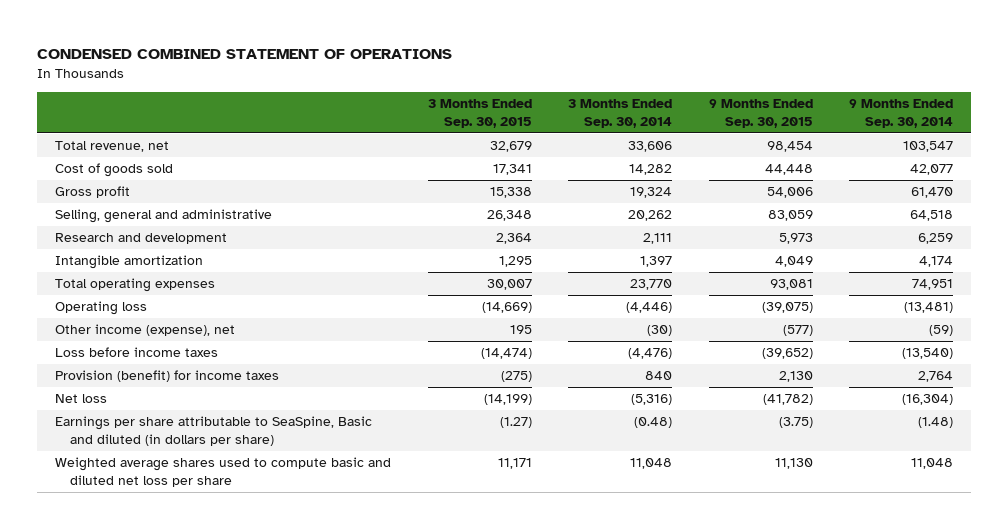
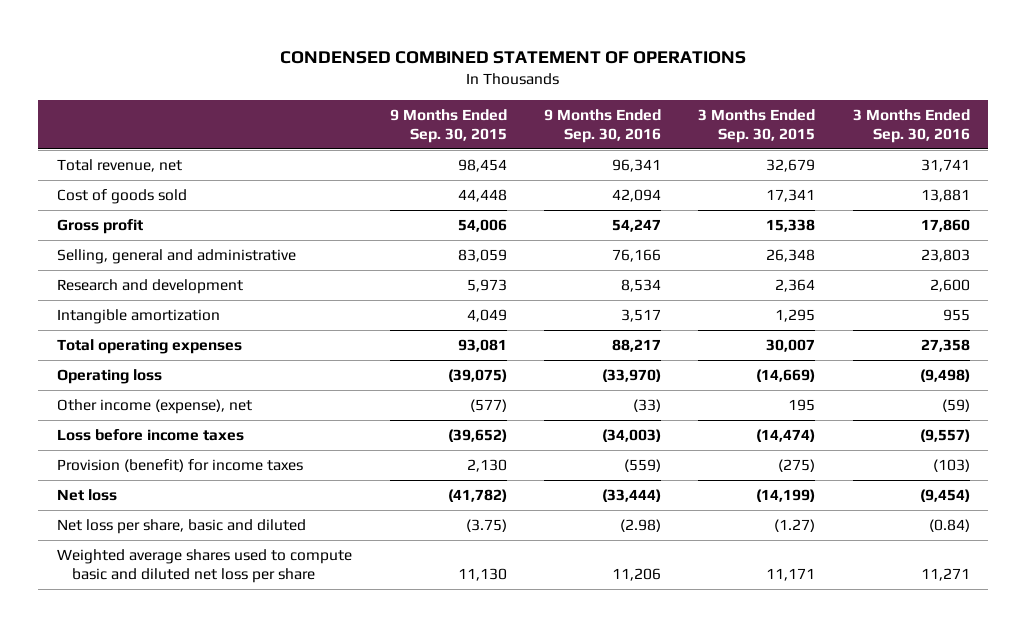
[568,98,673,128] 3 Months Ended Sep. 30, 2014 -> none
[849,98,954,128] 9 Months Ended Sep. 30, 2014 -> none
none -> [543,108,661,144] 9 Months Ended Sep. 30, 2016
none -> [852,108,970,144] 3 Months Ended Sep. 30, 2016
[55,416,373,447] Earnings per share attributable to SeaSpine, Basic and diluted (in dollars per share) -> [57,518,307,534] Net loss per share, basic and diluted

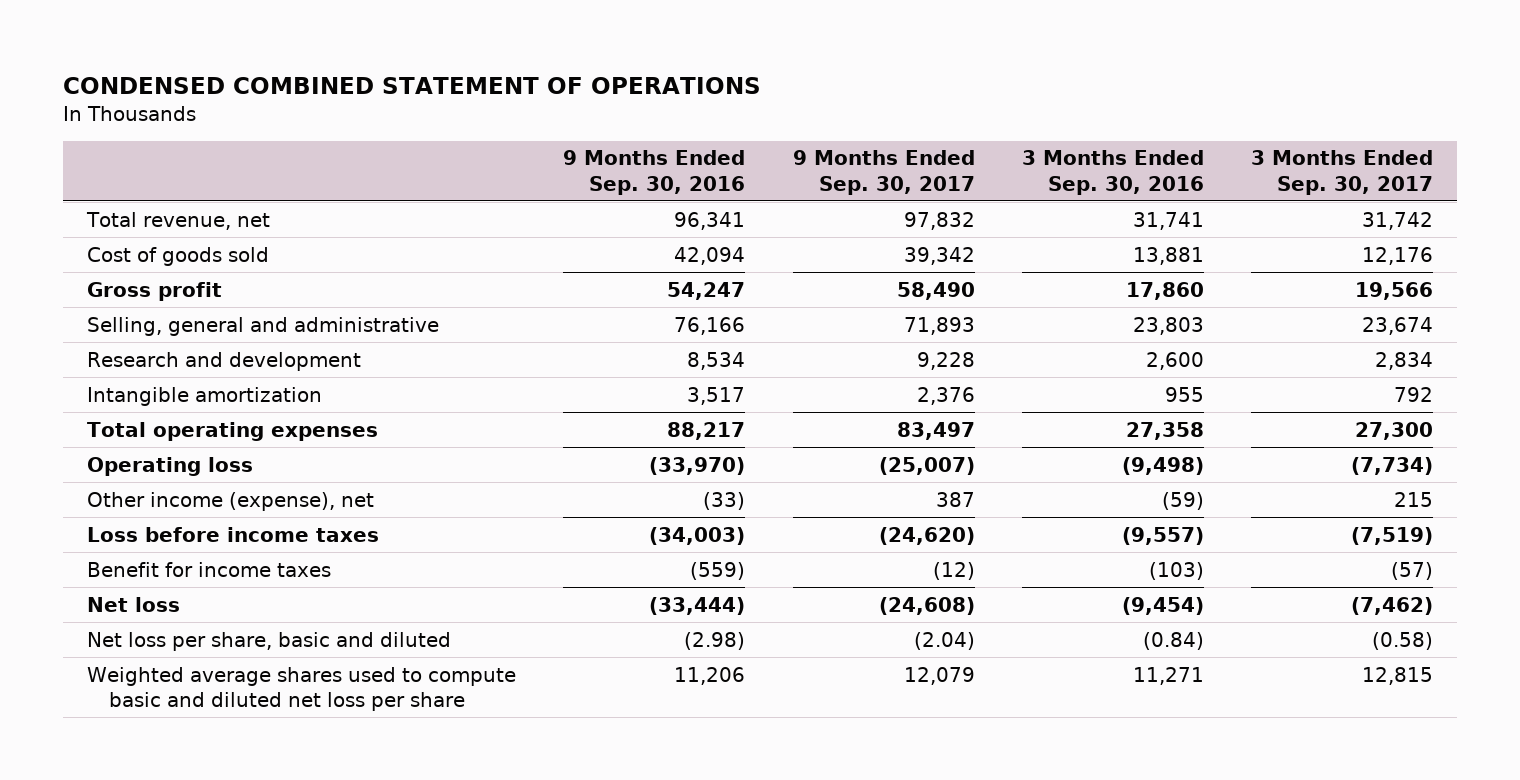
[389,108,507,144] 9 Months Ended Sep. 30, 2015 -> none
[698,108,816,144] 3 Months Ended Sep. 30, 2015 -> none
none -> [792,150,975,195] 9 Months Ended Sep. 30, 2017
none -> [1251,150,1434,195] 3 Months Ended Sep. 30, 2017
[57,458,304,472] Provision (benefit) for income taxes -> [86,561,331,577] Benefit for income taxes

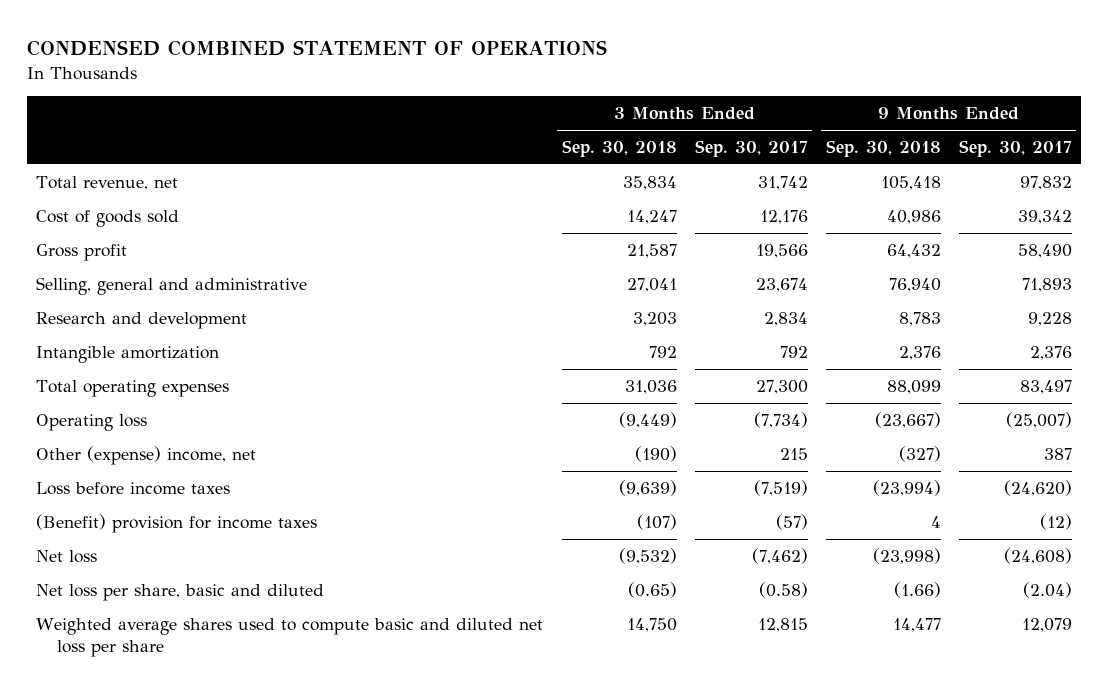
[563,150,746,195] 9 Months Ended Sep. 30, 2016 -> none
[1022,150,1205,195] 3 Months Ended Sep. 30, 2016 -> none
none -> [561,140,677,158] Sep. 30, 2018
none -> [825,140,941,158] Sep. 30, 2018
[86,491,374,511] Other income (expense), net -> [36,446,257,466] Other (expense) income, net
[86,561,331,577] Benefit for income taxes -> [36,514,318,534] (Benefit) provision for income taxes

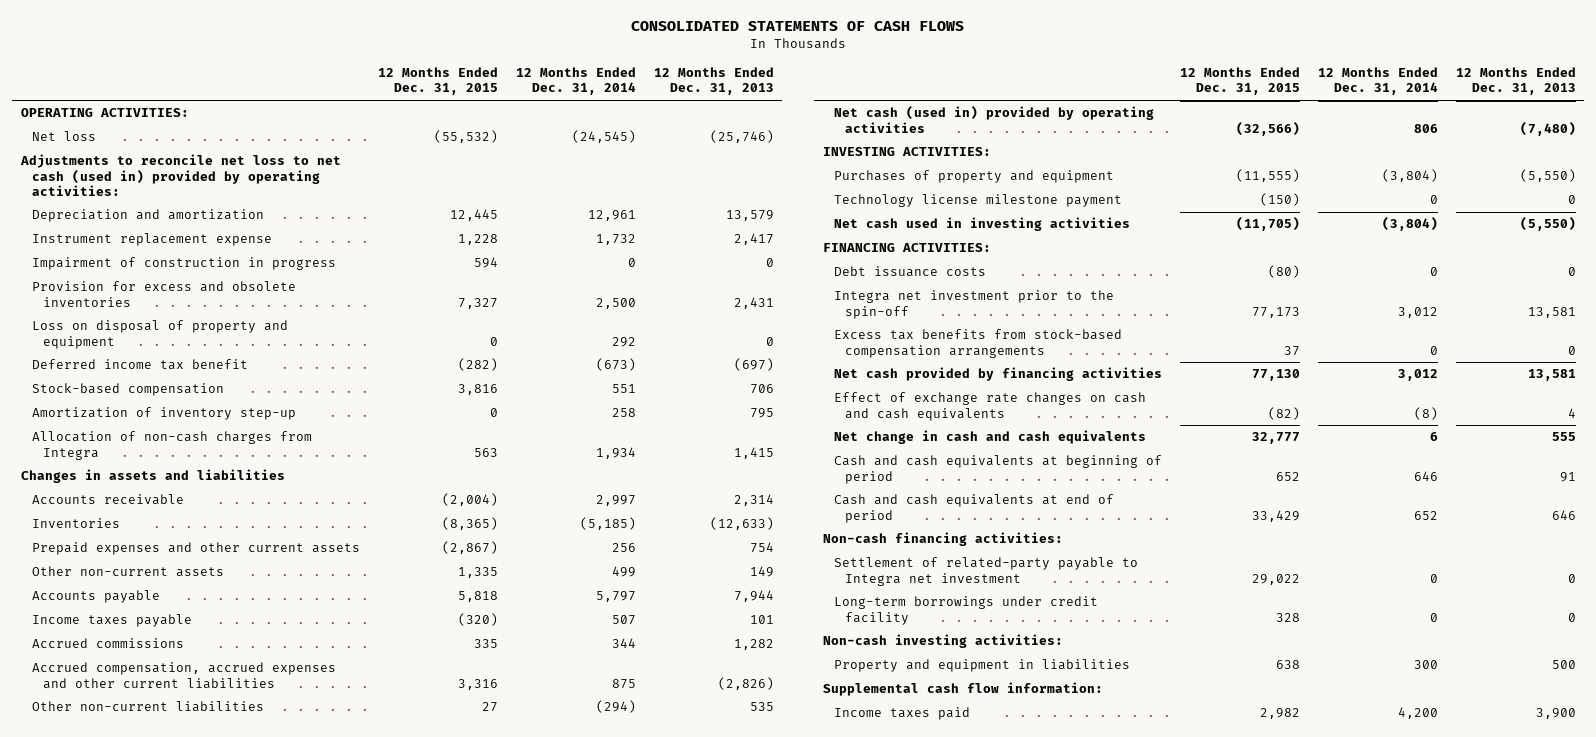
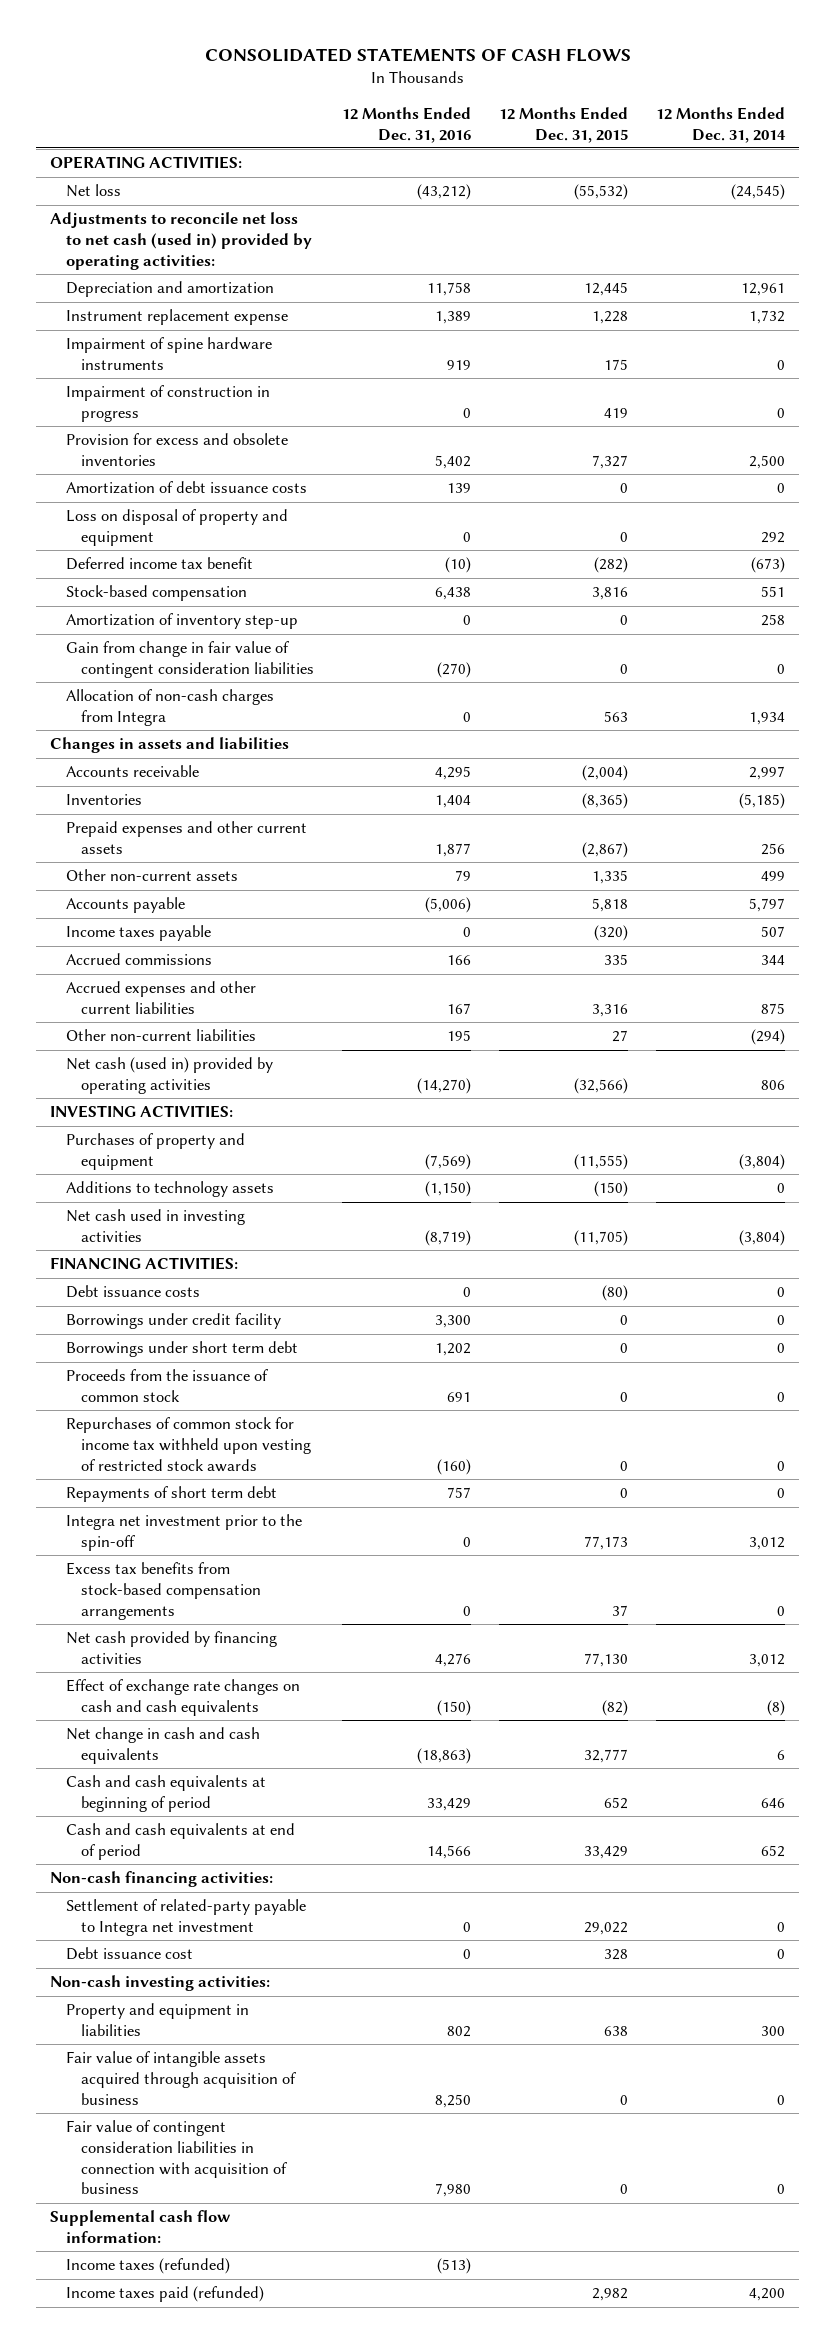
[653,67,774,96] 12 Months Ended Dec. 31, 2013 -> none
none -> [342,106,472,143] 12 Months Ended Dec. 31, 2016
none -> [65,337,272,370] Impairment of spine hardware instruments
[473,257,498,269] 594 -> [604,407,629,418] 419
none -> [65,481,307,495] Amortization of debt issuance costs
none -> [65,641,315,678] Gain from change in fair value of contingent consideration liabilities
[31,662,336,689] Accrued compensation, accrued expenses and other current liabilities -> [65,981,256,1014] Accrued expenses and other current liabilities
[833,194,1122,208] Technology license milestone payment -> [65,1181,274,1198] Additions to technology assets
none -> [65,1313,281,1330] Borrowings under credit facility
none -> [65,1341,298,1358] Borrowings under short term debt
none -> [65,1369,268,1402] Proceeds from the issuance of common stock
none -> [65,1417,312,1472] Repurchases of common stock for income tax withheld upon vesting of restricted stock awards
none -> [65,1486,277,1503] Repayments of short term debt
[833,596,1098,625] Long-term borrowings under credit facility -> [65,1947,193,1961] Debt issuance cost
none -> [65,2051,297,2105] Fair value of intangible assets acquired through acquisition of business
none -> [65,2120,288,2195] Fair value of contingent consideration liabilities in connection with acquisition of business
none -> [65,2258,230,2275] Income taxes (refunded)
[833,707,970,721] Income taxes paid -> [65,2286,264,2303] Income taxes paid (refunded)

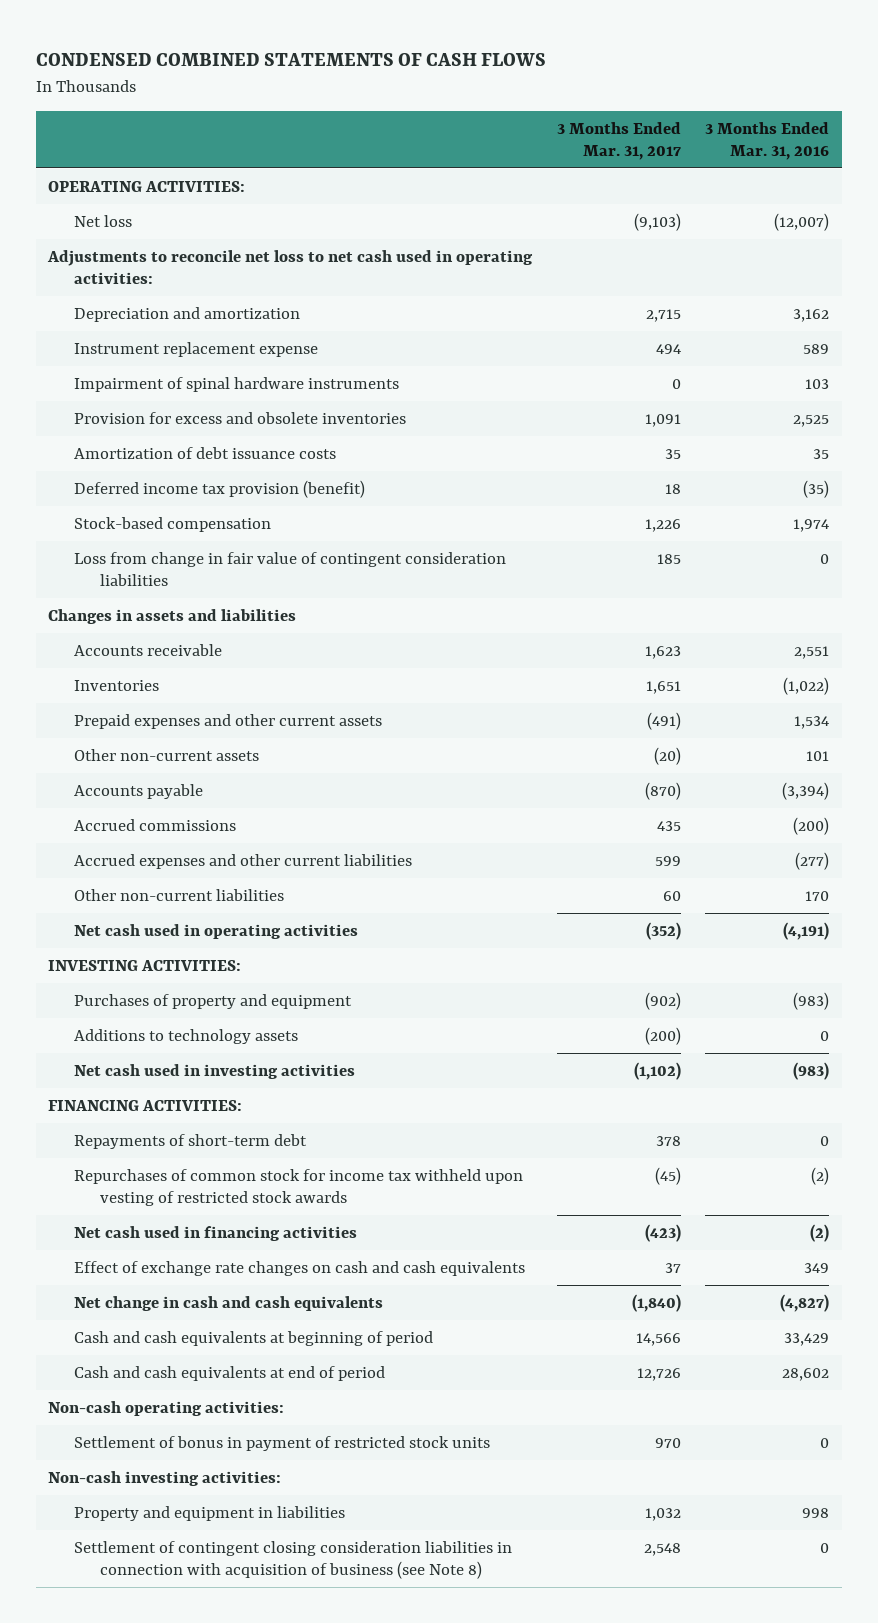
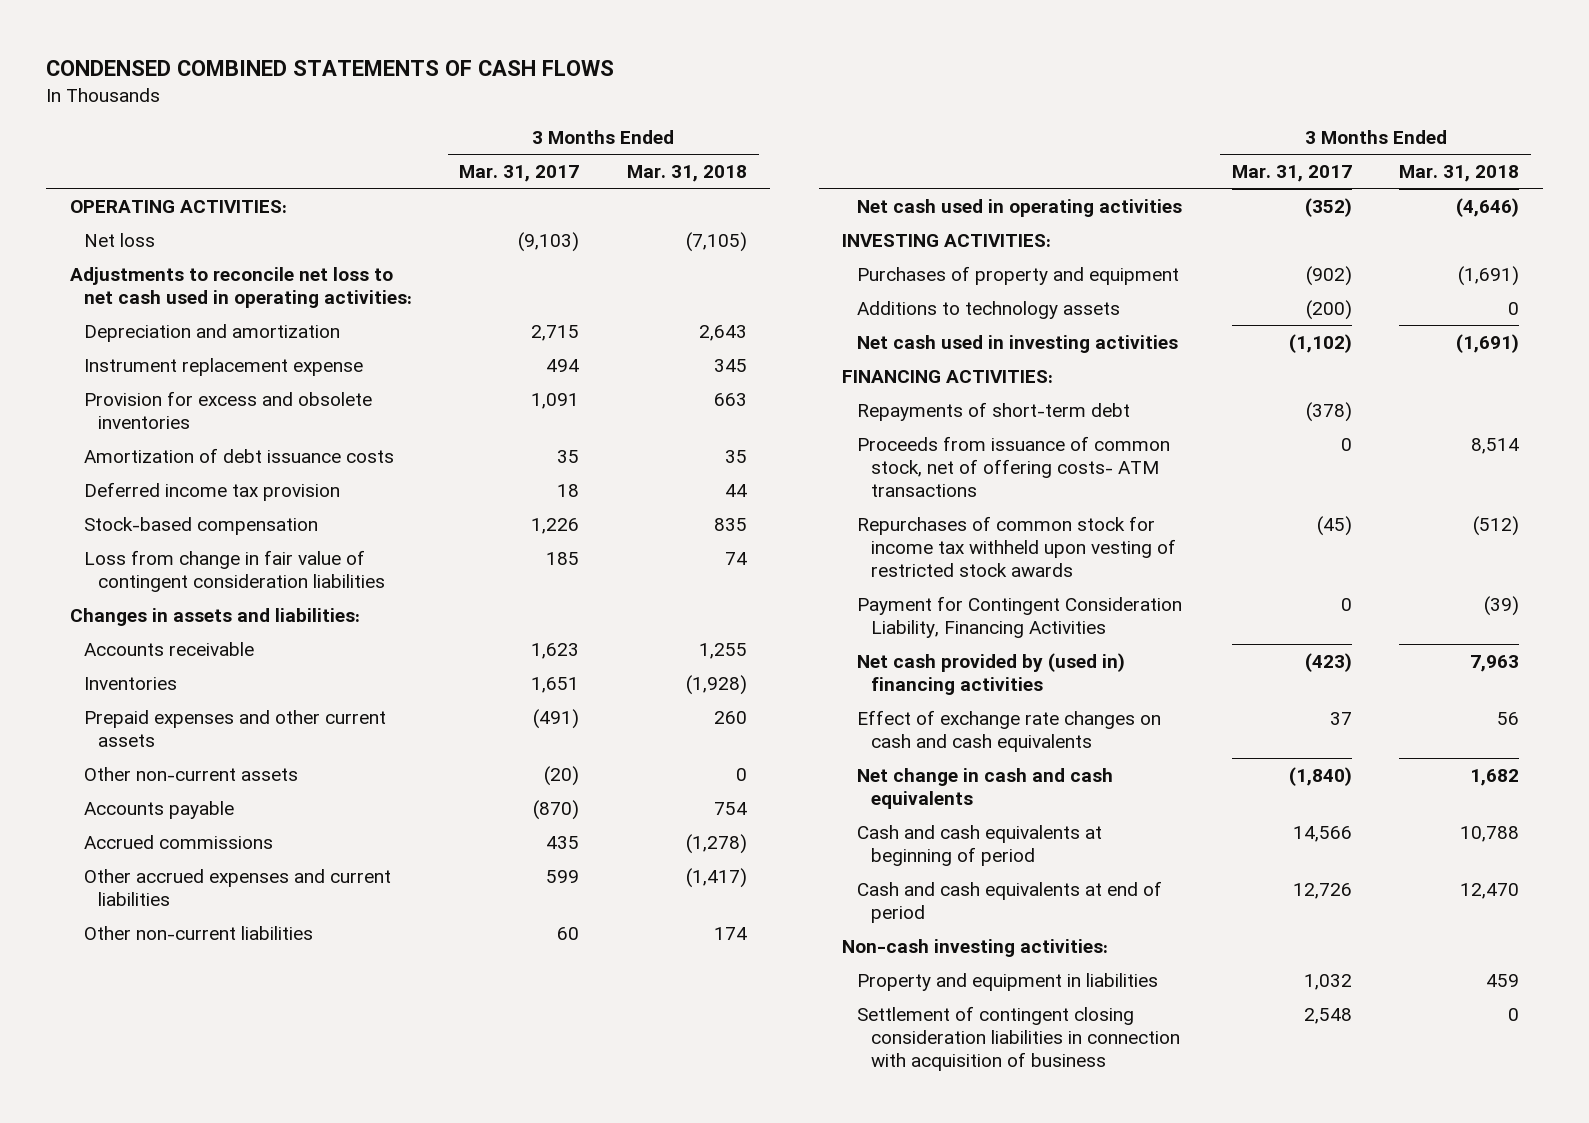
[705,121,830,161] 3 Months Ended Mar. 31, 2016 -> none
none -> [626,165,747,183] Mar. 31, 2018
[74,376,400,392] Impairment of spinal hardware instruments -> none
[74,479,366,498] Deferred income tax provision (benefit) -> [84,481,341,501] Deferred income tax provision
[48,608,297,624] Changes in assets and liabilities -> [69,607,360,626] Changes in assets and liabilities:
[74,853,413,869] Accrued expenses and other current liabilities -> [84,868,392,906] Other accrued expenses and current liabilities
[655,1135,681,1146] 378 -> [1306,401,1353,422] (378)
none -> [856,435,1170,497] Proceeds from issuance of common stock, net of offering costs- ATM transactions
none -> [856,595,1182,638] Payment for Contingent Consideration Liability, Financing Activities
[74,1225,358,1241] Net cash used in financing activities -> [856,652,1125,695] Net cash provided by (used in) financing activities
[48,1400,285,1416] Non-cash operating activities: -> none
[74,1435,491,1451] Settlement of bonus in payment of restricted stock units -> none
[74,1540,513,1580] Settlement of contingent closing consideration liabilities in connection with acquisition of business (see Note 8) -> [856,1005,1181,1071] Settlement of contingent closing consideration liabilities in connection with acquisition of business

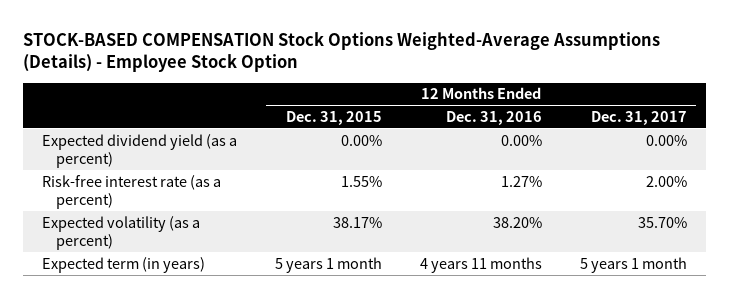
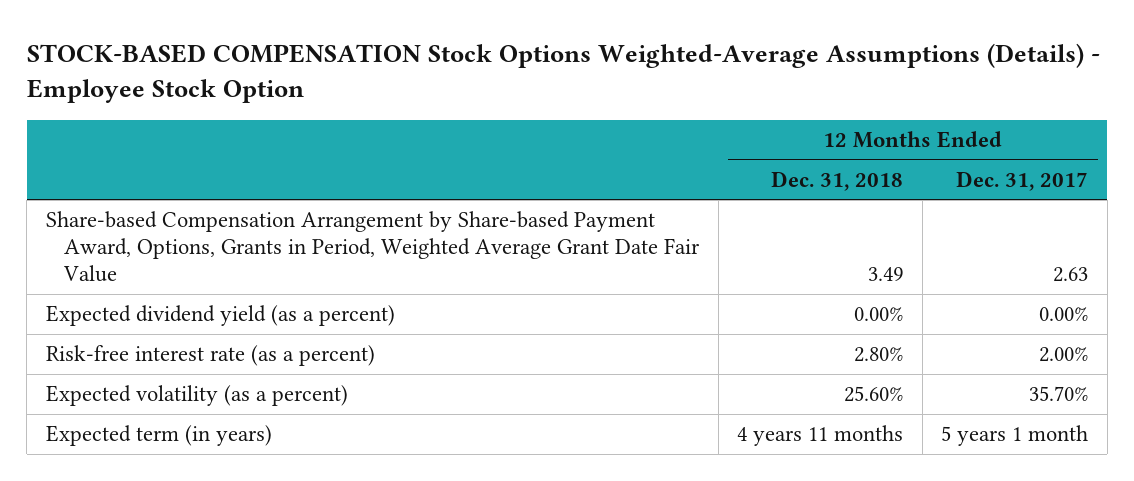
[286,110,383,125] Dec. 31, 2015 -> none
[445,110,542,125] Dec. 31, 2016 -> none
none -> [771,170,904,191] Dec. 31, 2018
none -> [45,211,701,283] Share-based Compensation Arrangement by Share-based Payment Award, Options, Grants in Period, Weighted Average Grant Date Fair Value

